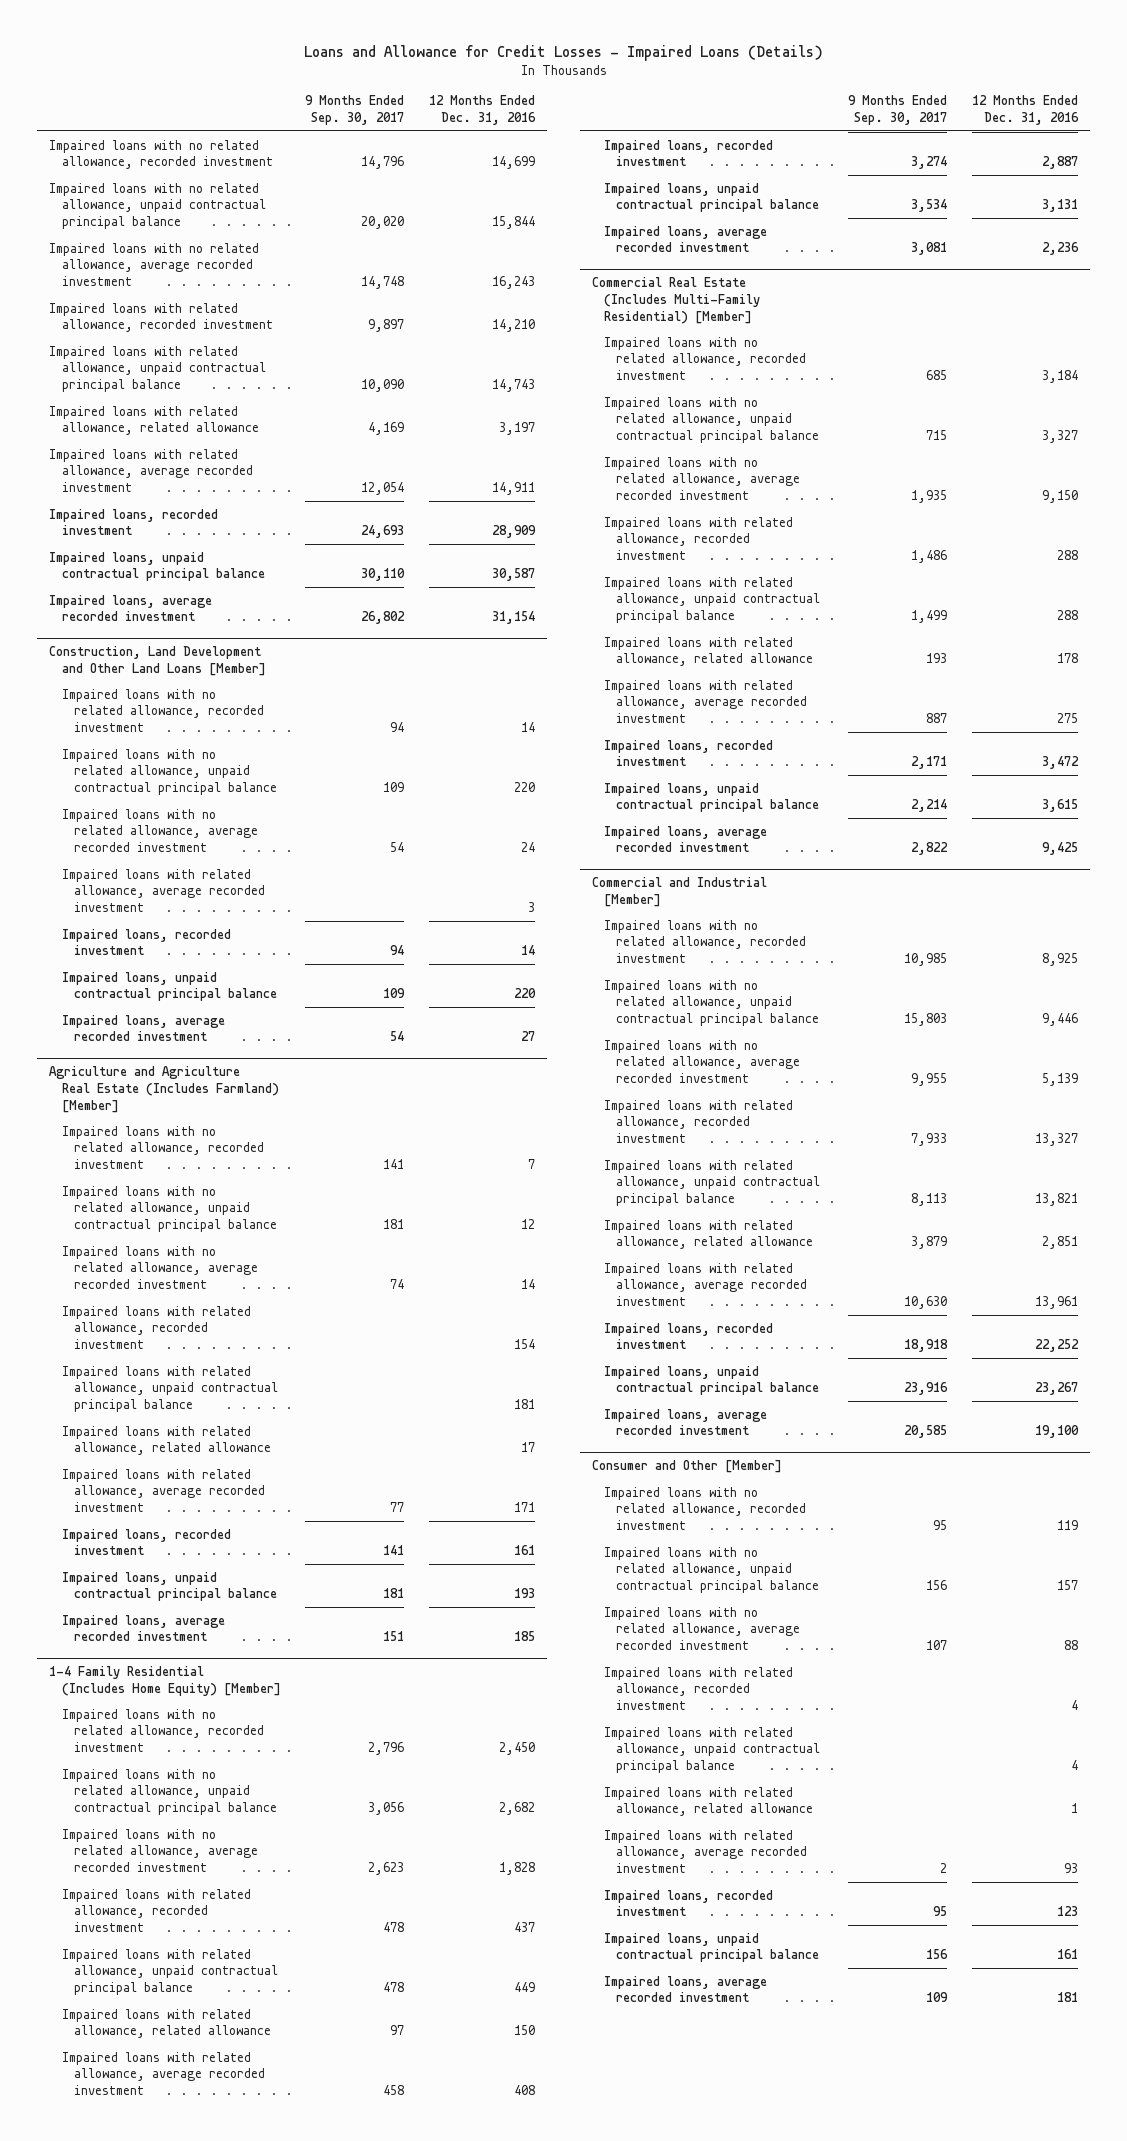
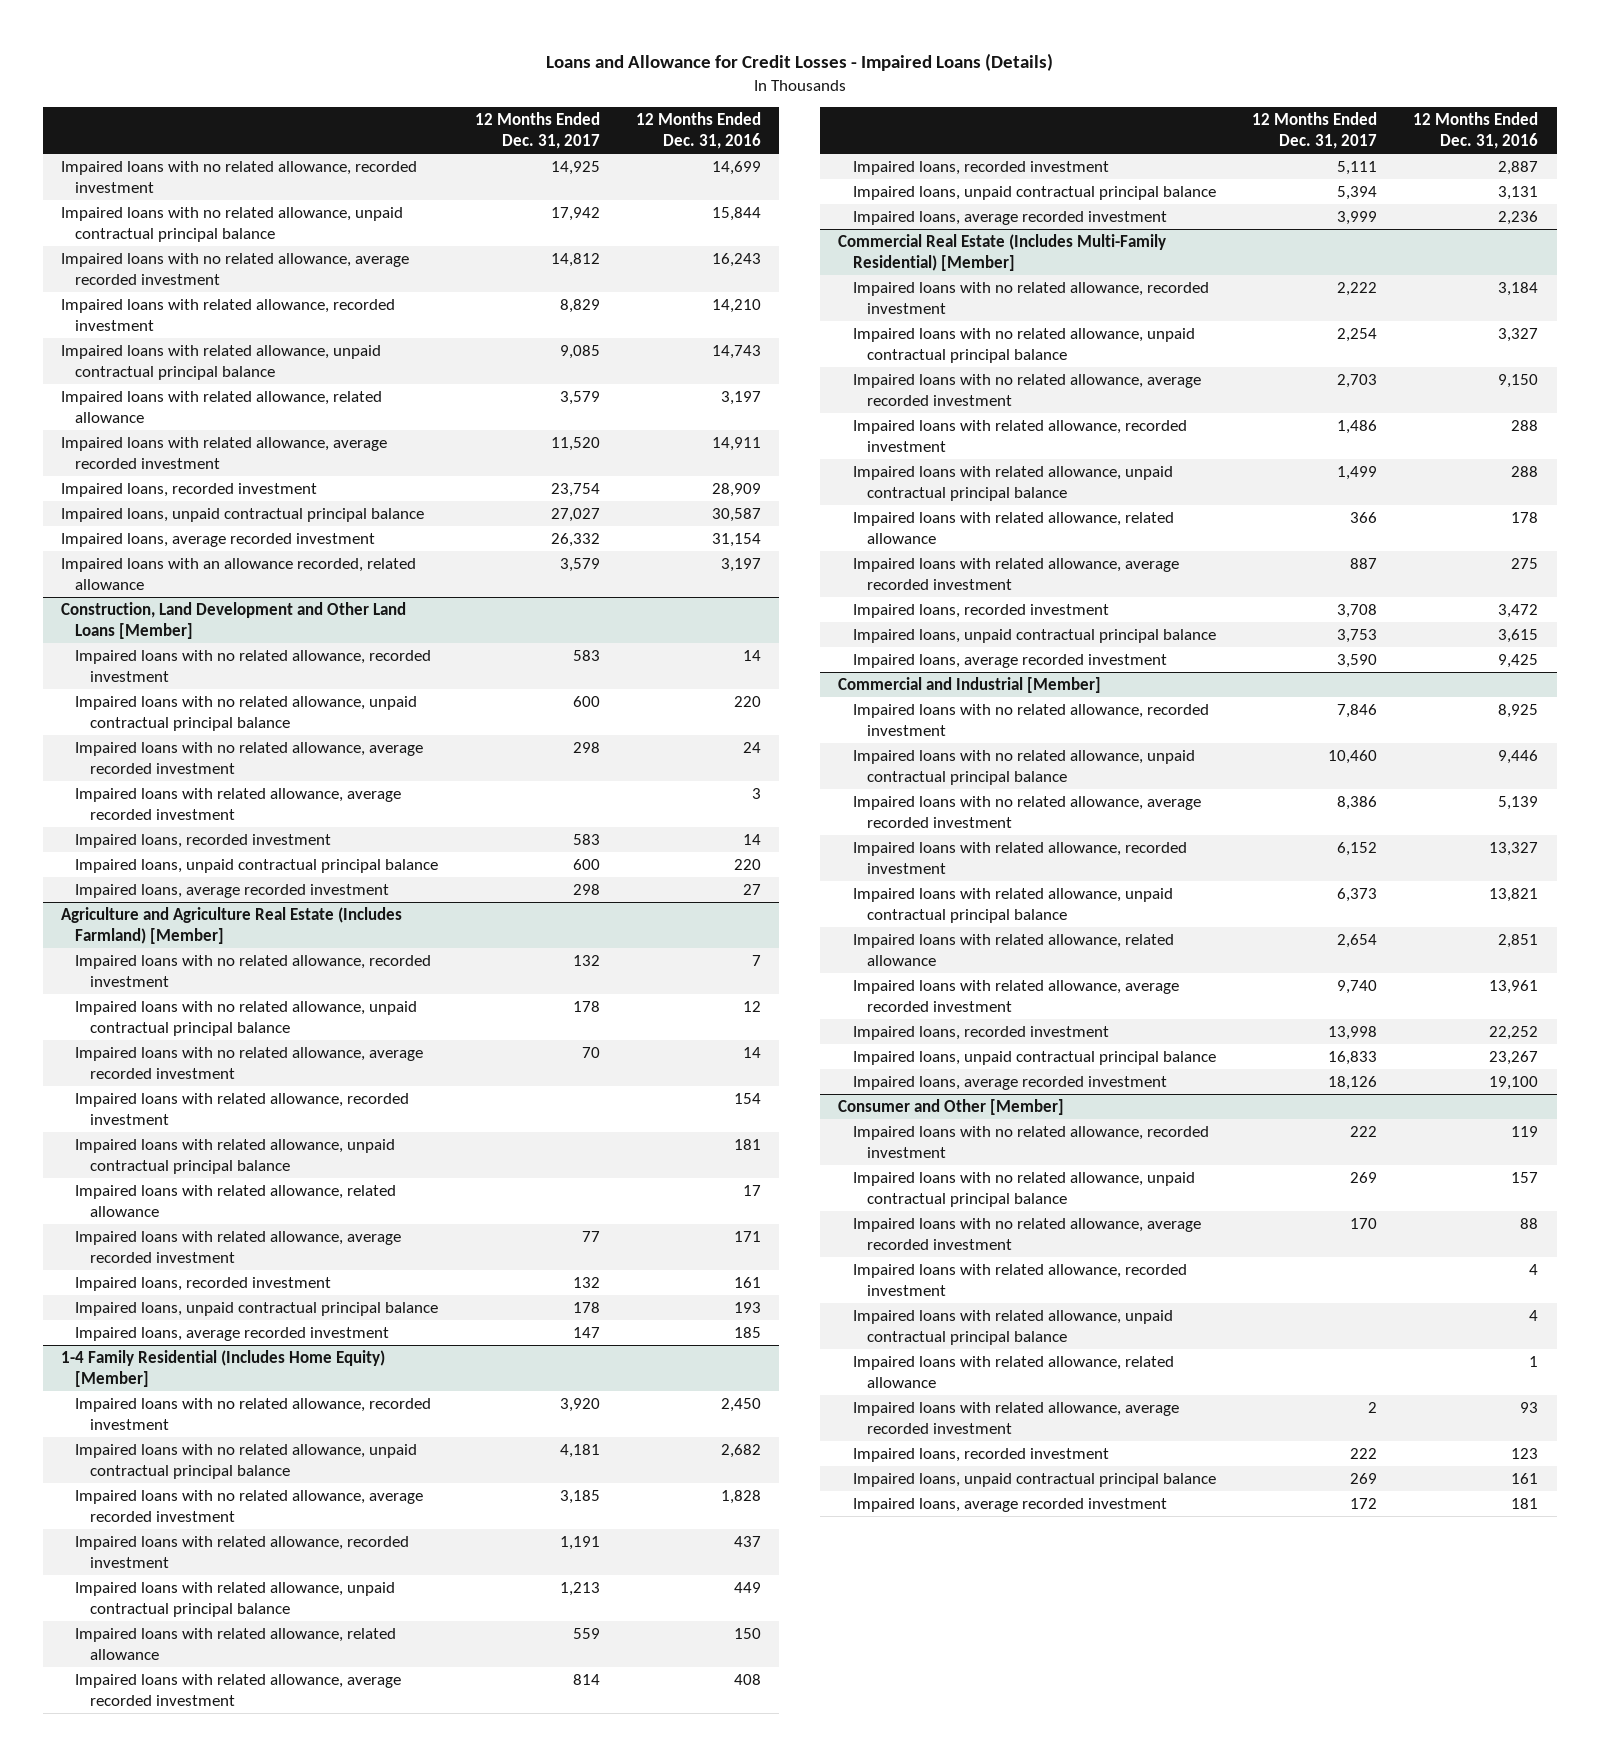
[305,95,405,126] 9 Months Ended Sep. 30, 2017 -> none
none -> [474,112,600,150] 12 Months Ended Dec. 31, 2017
none -> [60,558,416,591] Impaired loans with an allowance recorded, related allowance

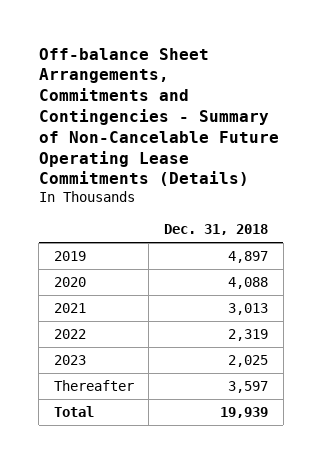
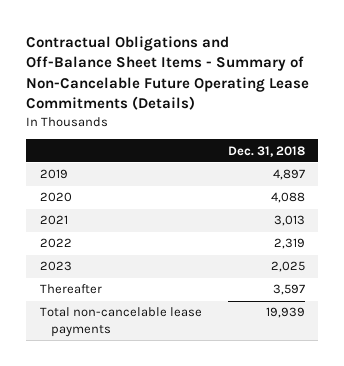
[38,47,279,187] Off-balance Sheet Arrangements, Commitments and Contingencies - Summary of Non-Cancelable Future Operating Lease Commitments (Details) -> [26,35,310,111] Contractual Obligations and Off-Balance Sheet Items - Summary of Non-Cancelable Future Operating Lease Commitments (Details)
[53,406,94,418] Total -> [39,307,202,337] Total non-cancelable lease payments

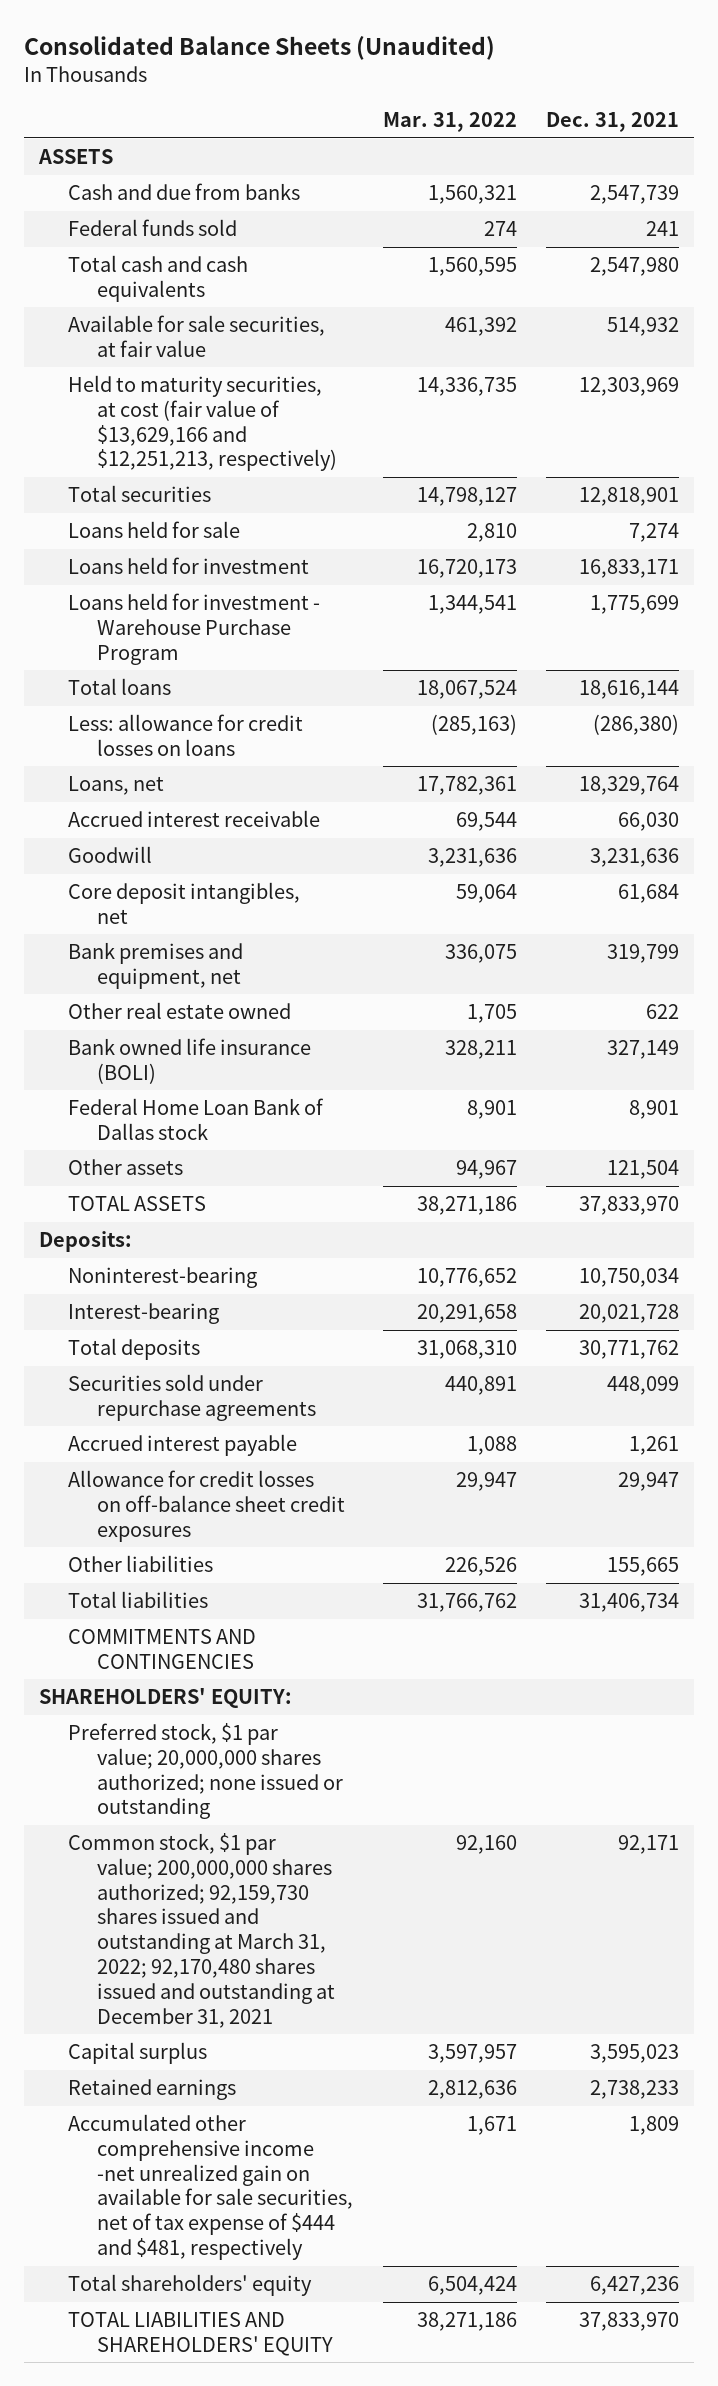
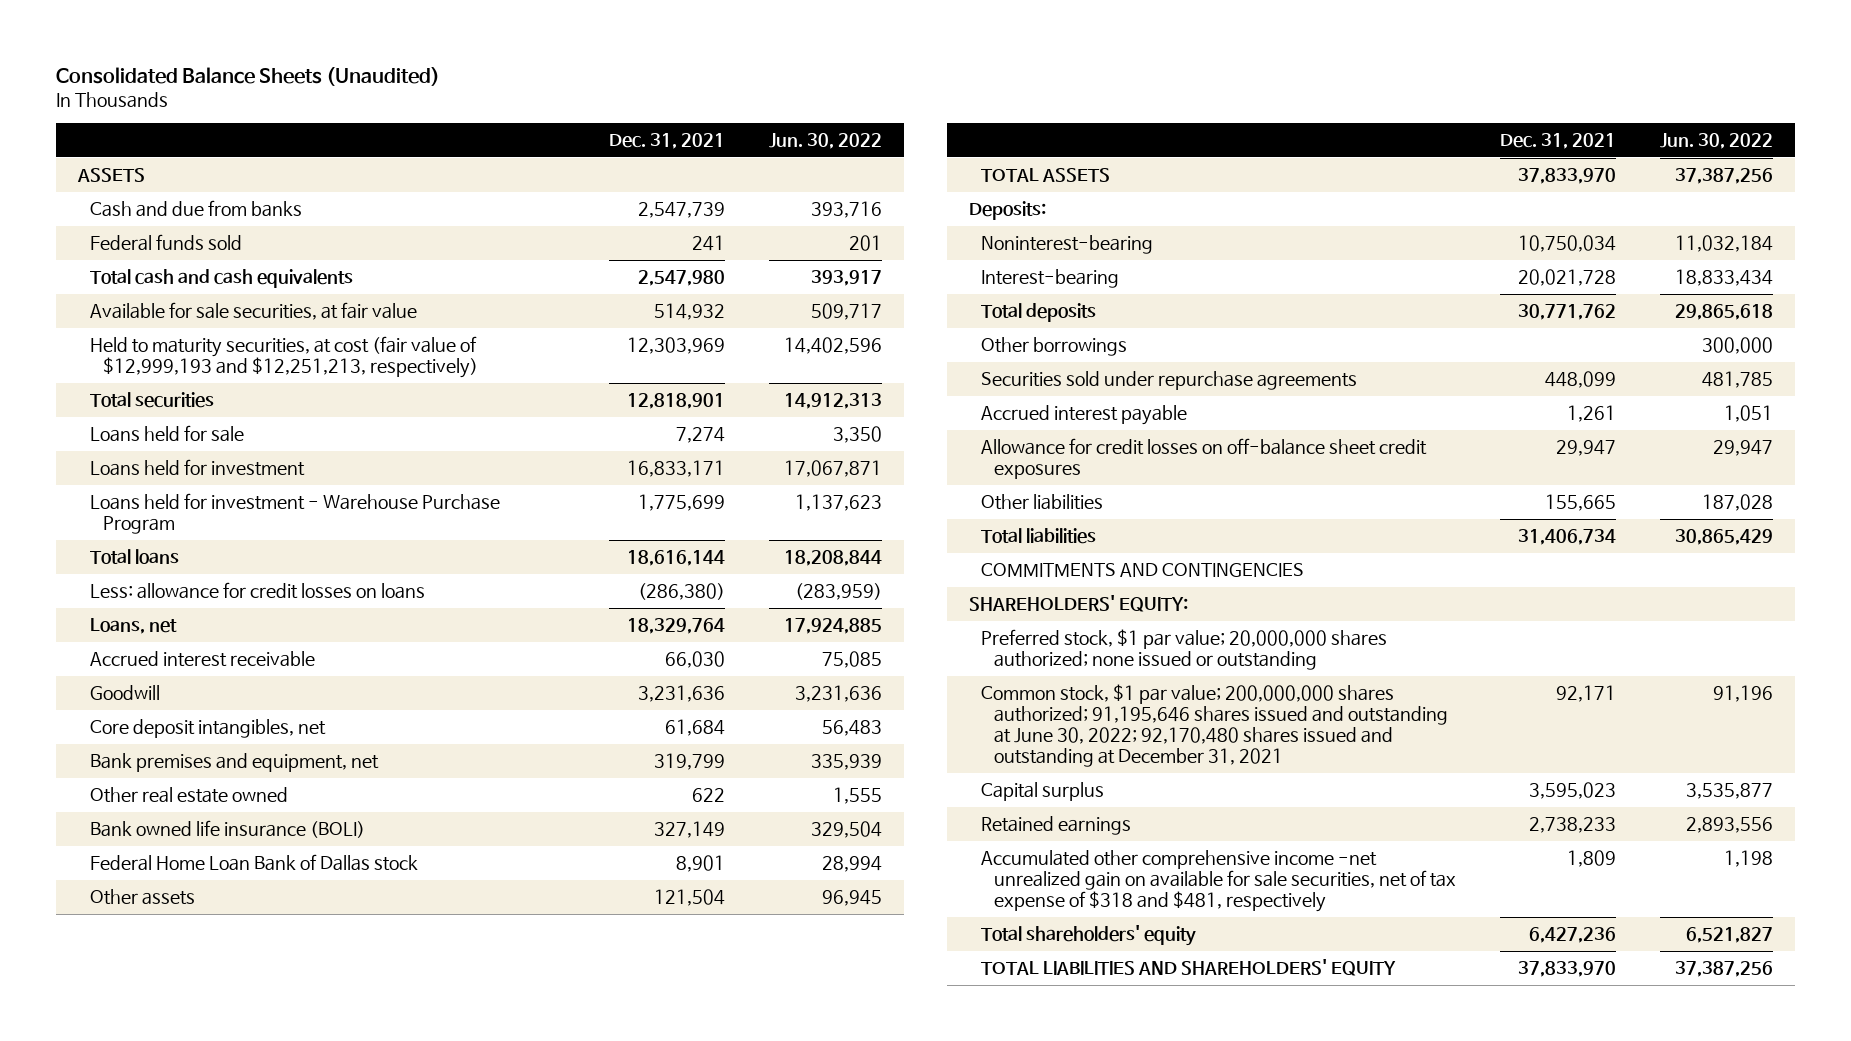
[382,112,517,133] Mar. 31, 2022 -> none
none -> [768,133,882,150] Jun. 30, 2022
[68,375,338,472] Held to maturity securities, at cost (fair value of $13,629,166 and $12,251,213, respectively) -> [90,336,478,379] Held to maturity securities, at cost (fair value of $12,999,193 and $12,251,213, respectively)
none -> [981,337,1128,357] Other borrowings
[68,1833,336,2028] Common stock, $1 par value; 200,000,000 shares authorized; 92,159,730 shares issued and outstanding at March 31, 2022; 92,170,480 shares issued and outstanding at December 31, 2021 -> [981,684,1449,768] Common stock, $1 par value; 200,000,000 shares authorized; 91,195,646 shares issued and outstanding at June 30, 2022; 92,170,480 shares issued and outstanding at December 31, 2021
[68,2114,354,2260] Accumulated other comprehensive income -net unrealized gain on available for sale securities, net of tax expense of $444 and $481, respectively -> [981,850,1457,913] Accumulated other comprehensive income -net unrealized gain on available for sale securities, net of tax expense of $318 and $481, respectively

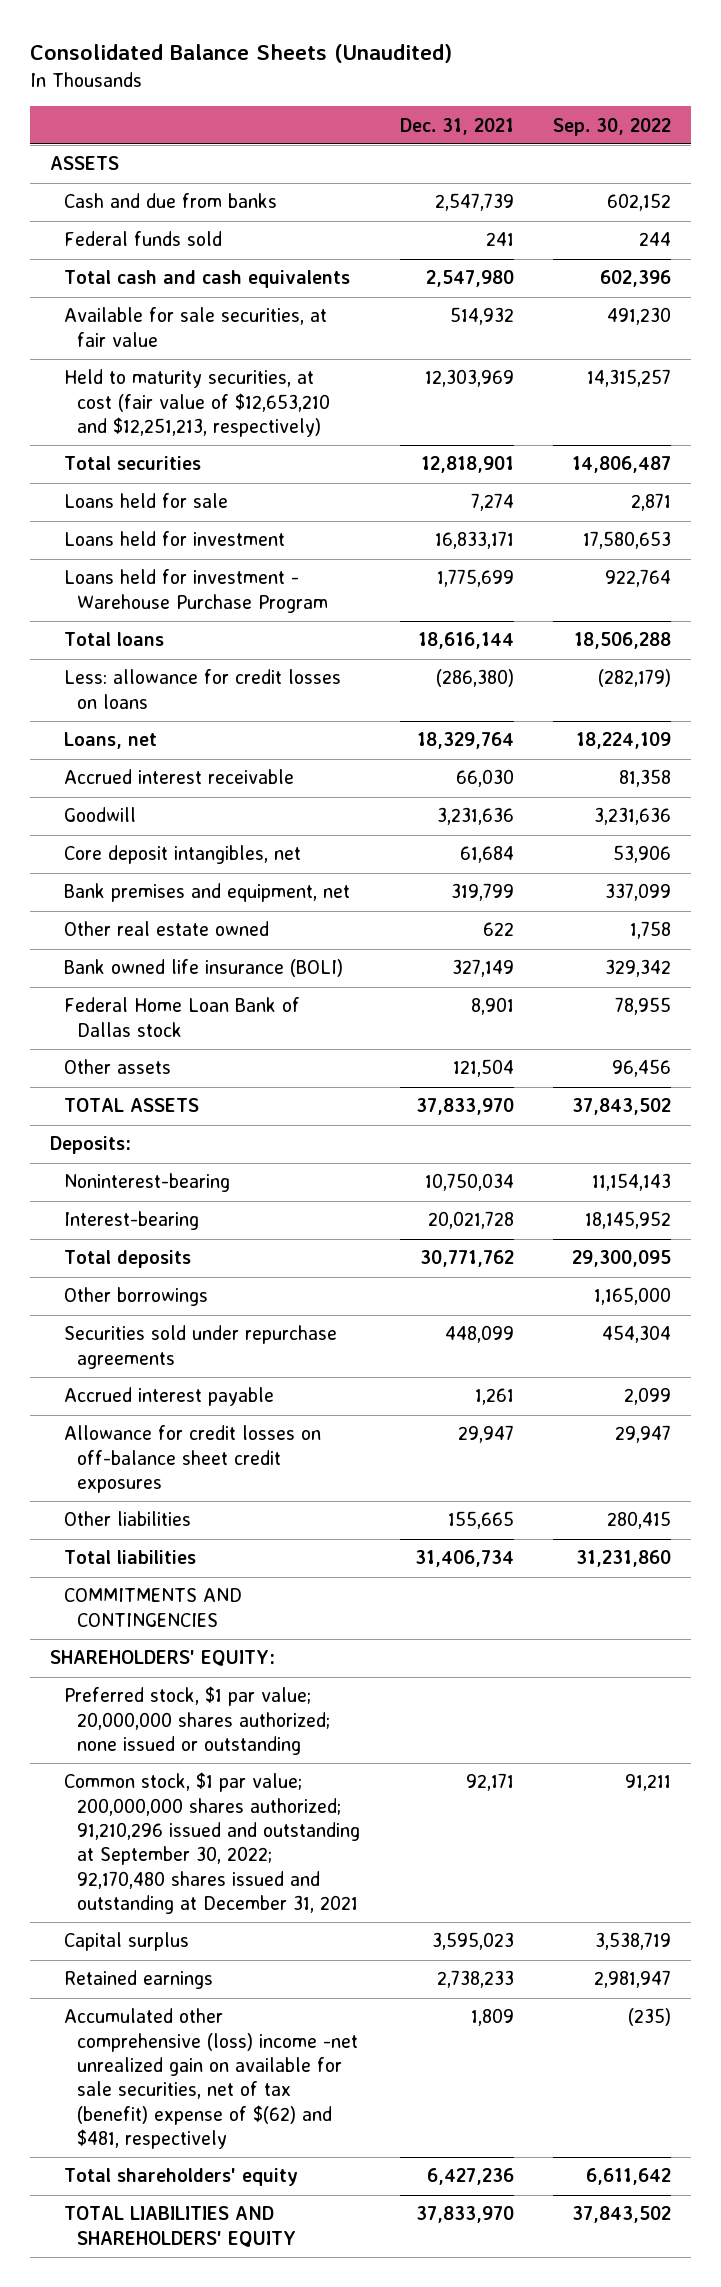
[768,133,882,150] Jun. 30, 2022 -> none
none -> [553,117,672,136] Sep. 30, 2022
[90,336,478,379] Held to maturity securities, at cost (fair value of $12,999,193 and $12,251,213, respectively) -> [63,369,331,437] Held to maturity securities, at cost (fair value of $12,653,210 and $12,251,213, respectively)
[981,684,1449,768] Common stock, $1 par value; 200,000,000 shares authorized; 91,195,646 shares issued and outstanding at June 30, 2022; 92,170,480 shares issued and outstanding at December 31, 2021 -> [63,1772,361,1914] Common stock, $1 par value; 200,000,000 shares authorized; 91,210,296 issued and outstanding at September 30, 2022; 92,170,480 shares issued and outstanding at December 31, 2021
[981,850,1457,913] Accumulated other comprehensive income -net unrealized gain on available for sale securities, net of tax expense of $318 and $481, respectively -> [63,2008,359,2149] Accumulated other comprehensive (loss) income -net unrealized gain on available for sale securities, net of tax (benefit) expense of $(62) and $481, respectively

